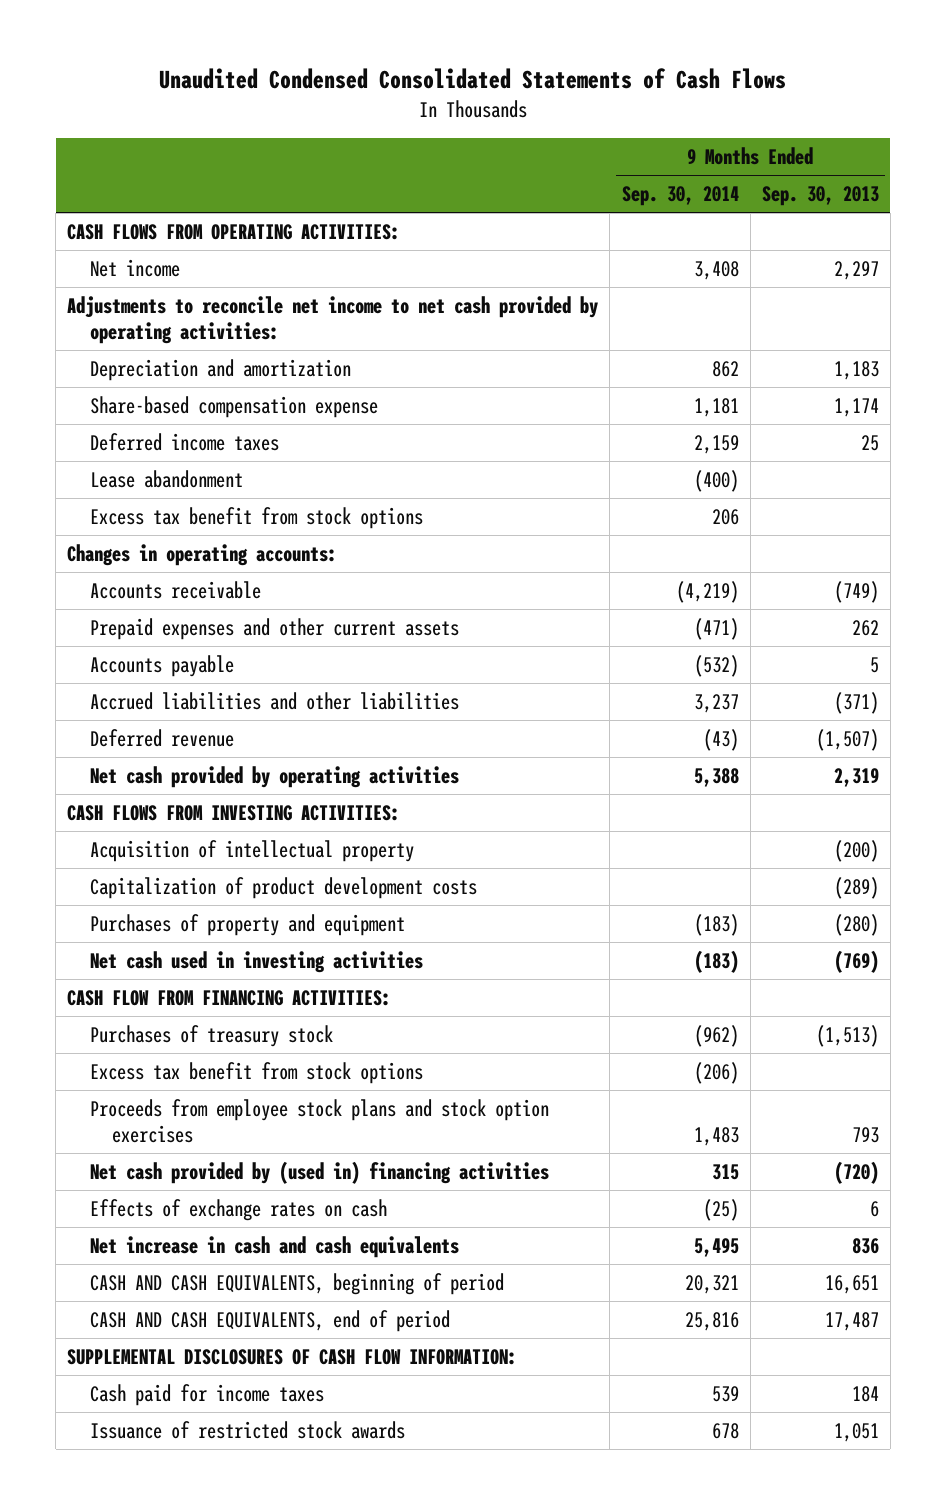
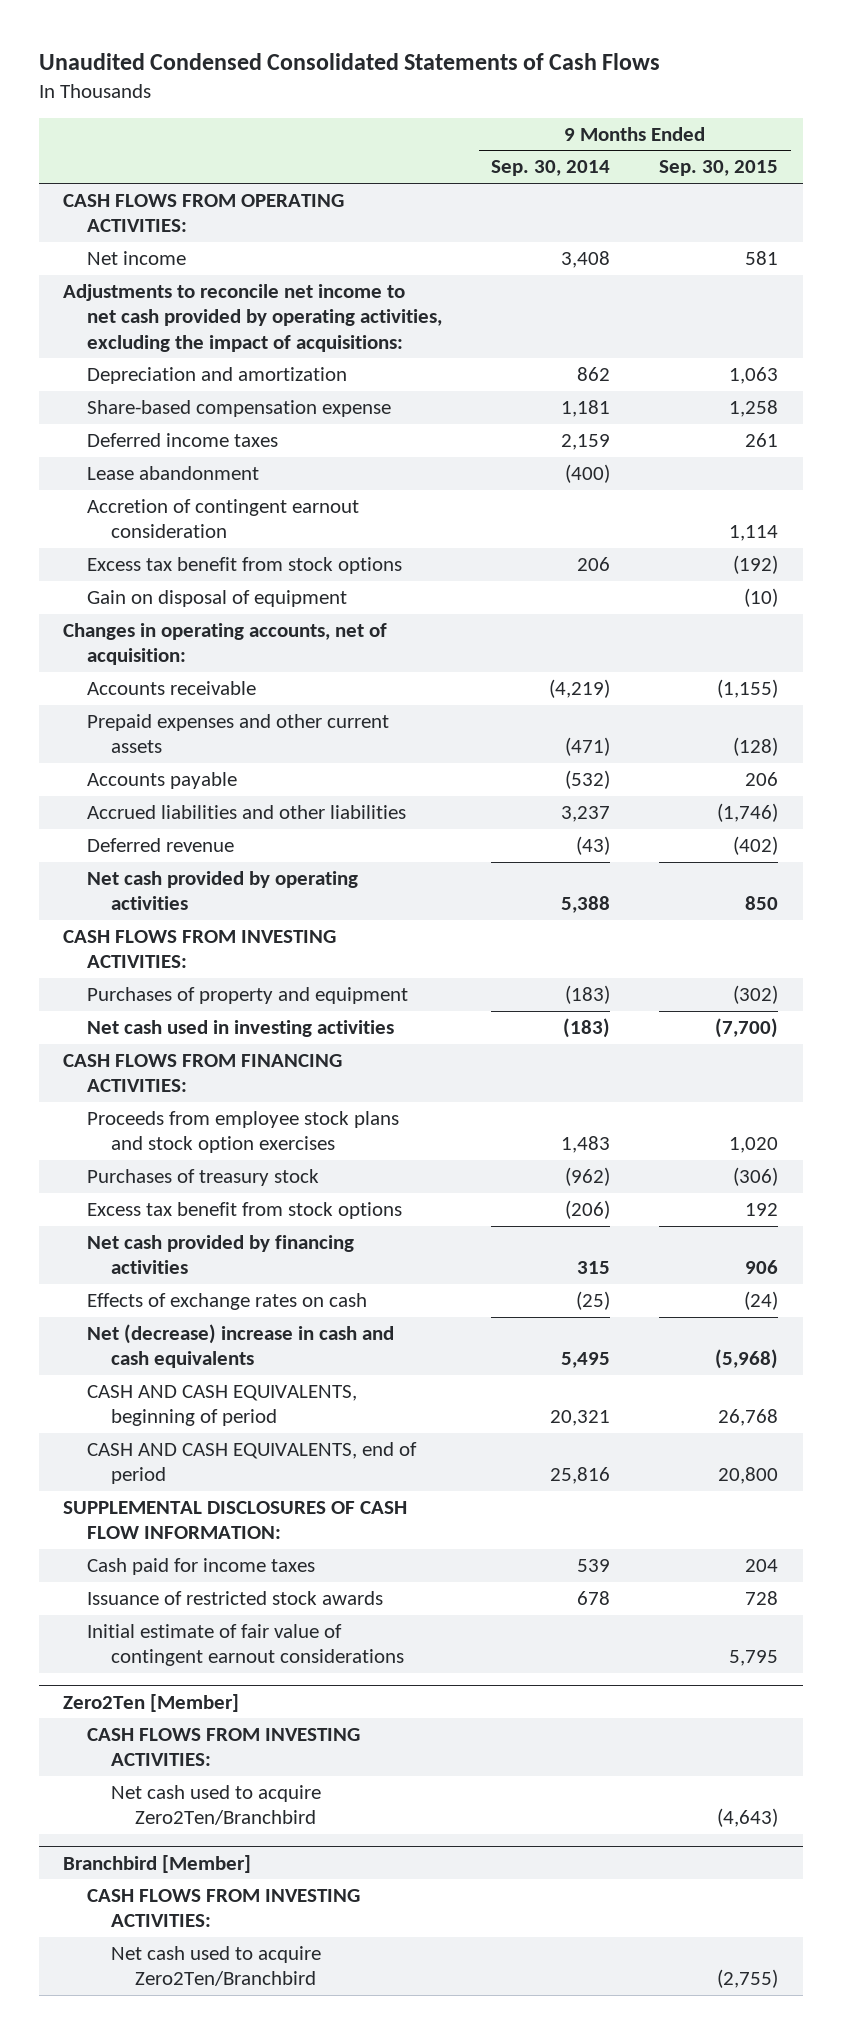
[761,186,879,207] Sep. 30, 2013 -> none
none -> [659,160,779,177] Sep. 30, 2015
[67,295,599,344] Adjustments to reconcile net income to net cash provided by operating activities: -> [63,283,443,352] Adjustments to reconcile net income to net cash provided by operating activities, excluding the impact of acquisitions:
none -> [87,498,360,539] Accretion of contingent earnout consideration
none -> [87,589,348,607] Gain on disposal of equipment
[67,543,338,566] Changes in operating accounts: -> [63,622,388,666] Changes in operating accounts, net of acquisition:
[89,839,414,862] Acquisition of intellectual property -> none
[89,876,477,899] Capitalization of product development costs -> none
[67,989,392,1006] CASH FLOW FROM FINANCING ACTIVITIES: -> [63,1053,343,1093] CASH FLOWS FROM FINANCING ACTIVITIES:
[89,1098,549,1143] Proceeds from employee stock plans and stock option exercises -> [87,1110,400,1154] Proceeds from employee stock plans and stock option exercises
[89,1160,549,1184] Net cash provided by (used in) financing activities -> [87,1234,355,1275] Net cash provided by financing activities
[89,1235,459,1258] Net increase in cash and cash equivalents -> [87,1323,395,1369] Net (decrease) increase in cash and cash equivalents
none -> [87,1623,405,1667] Initial estimate of fair value of contingent earnout considerations
none -> [63,1693,240,1712] Zero2Ten [Member]
none -> [87,1727,361,1767] CASH FLOWS FROM INVESTING ACTIVITIES:
none -> [111,1784,322,1826] Net cash used to acquire Zero2Ten/Branchbird
none -> [63,1854,252,1873] Branchbird [Member]
none -> [87,1888,361,1928] CASH FLOWS FROM INVESTING ACTIVITIES:
none -> [111,1945,322,1987] Net cash used to acquire Zero2Ten/Branchbird

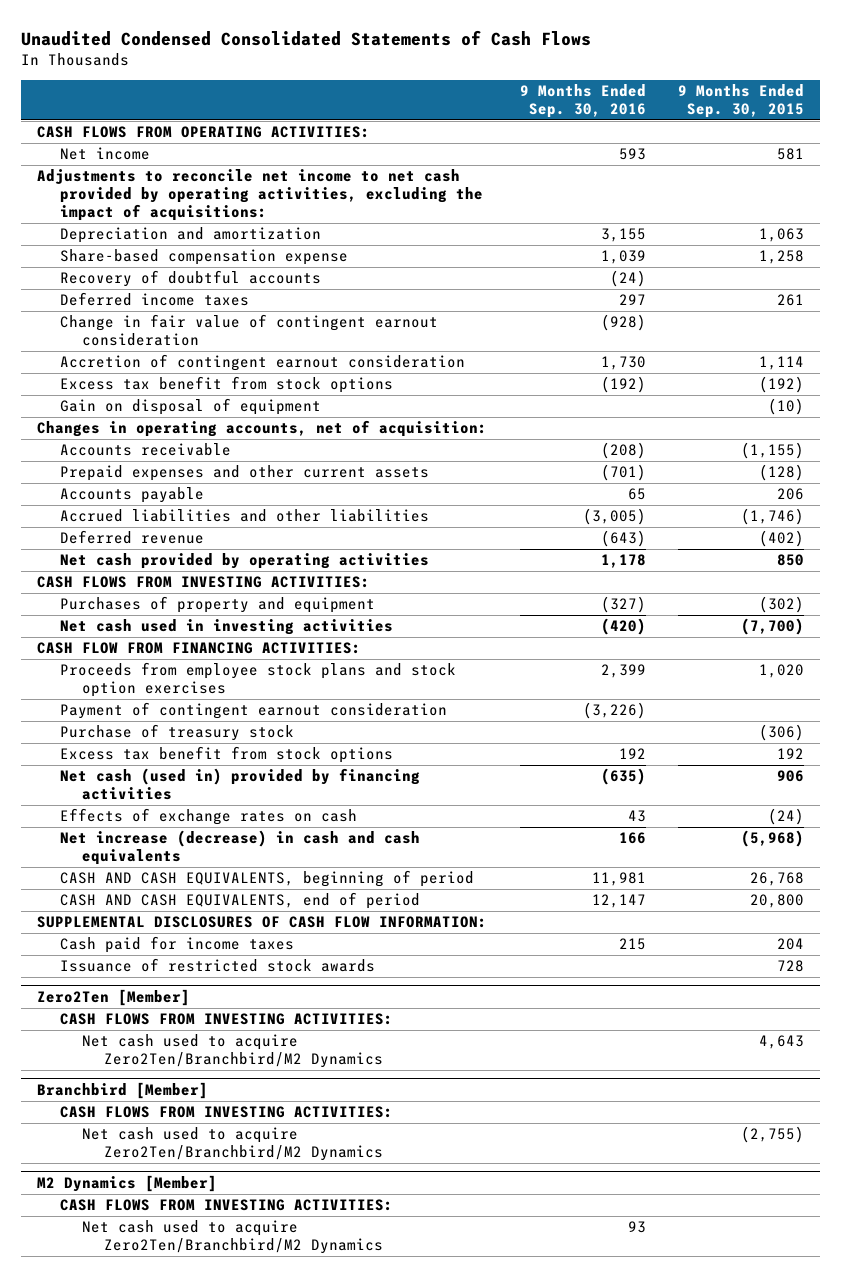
[491,160,611,177] Sep. 30, 2014 -> none
none -> [519,84,646,119] 9 Months Ended Sep. 30, 2016
none -> [59,270,321,288] Recovery of doubtful accounts
[87,465,260,480] Lease abandonment -> none
none -> [59,314,438,347] Change in fair value of contingent earnout consideration
[63,1053,343,1093] CASH FLOWS FROM FINANCING ACTIVITIES: -> [37,642,362,655] CASH FLOW FROM FINANCING ACTIVITIES:
none -> [59,702,447,720] Payment of contingent earnout consideration
[87,1168,320,1186] Purchases of treasury stock -> [59,724,294,742] Purchase of treasury stock
[87,1234,355,1275] Net cash provided by financing activities -> [59,768,420,801] Net cash (used in) provided by financing activities
[87,1323,395,1369] Net (decrease) increase in cash and cash equivalents -> [59,830,420,866] Net increase (decrease) in cash and cash equivalents
[87,1623,405,1667] Initial estimate of fair value of contingent earnout considerations -> none
[111,1784,322,1826] Net cash used to acquire Zero2Ten/Branchbird -> [81,1034,383,1069] Net cash used to acquire Zero2Ten/Branchbird/M2 Dynamics
[717,1808,779,1828] (4,643) -> [759,1035,805,1050] 4,643
[111,1945,322,1987] Net cash used to acquire Zero2Ten/Branchbird -> [81,1127,383,1162] Net cash used to acquire Zero2Ten/Branchbird/M2 Dynamics
none -> [37,1175,218,1193] M2 Dynamics [Member]
none -> [59,1199,393,1212] CASH FLOWS FROM INVESTING ACTIVITIES:
none -> [81,1220,383,1255] Net cash used to acquire Zero2Ten/Branchbird/M2 Dynamics

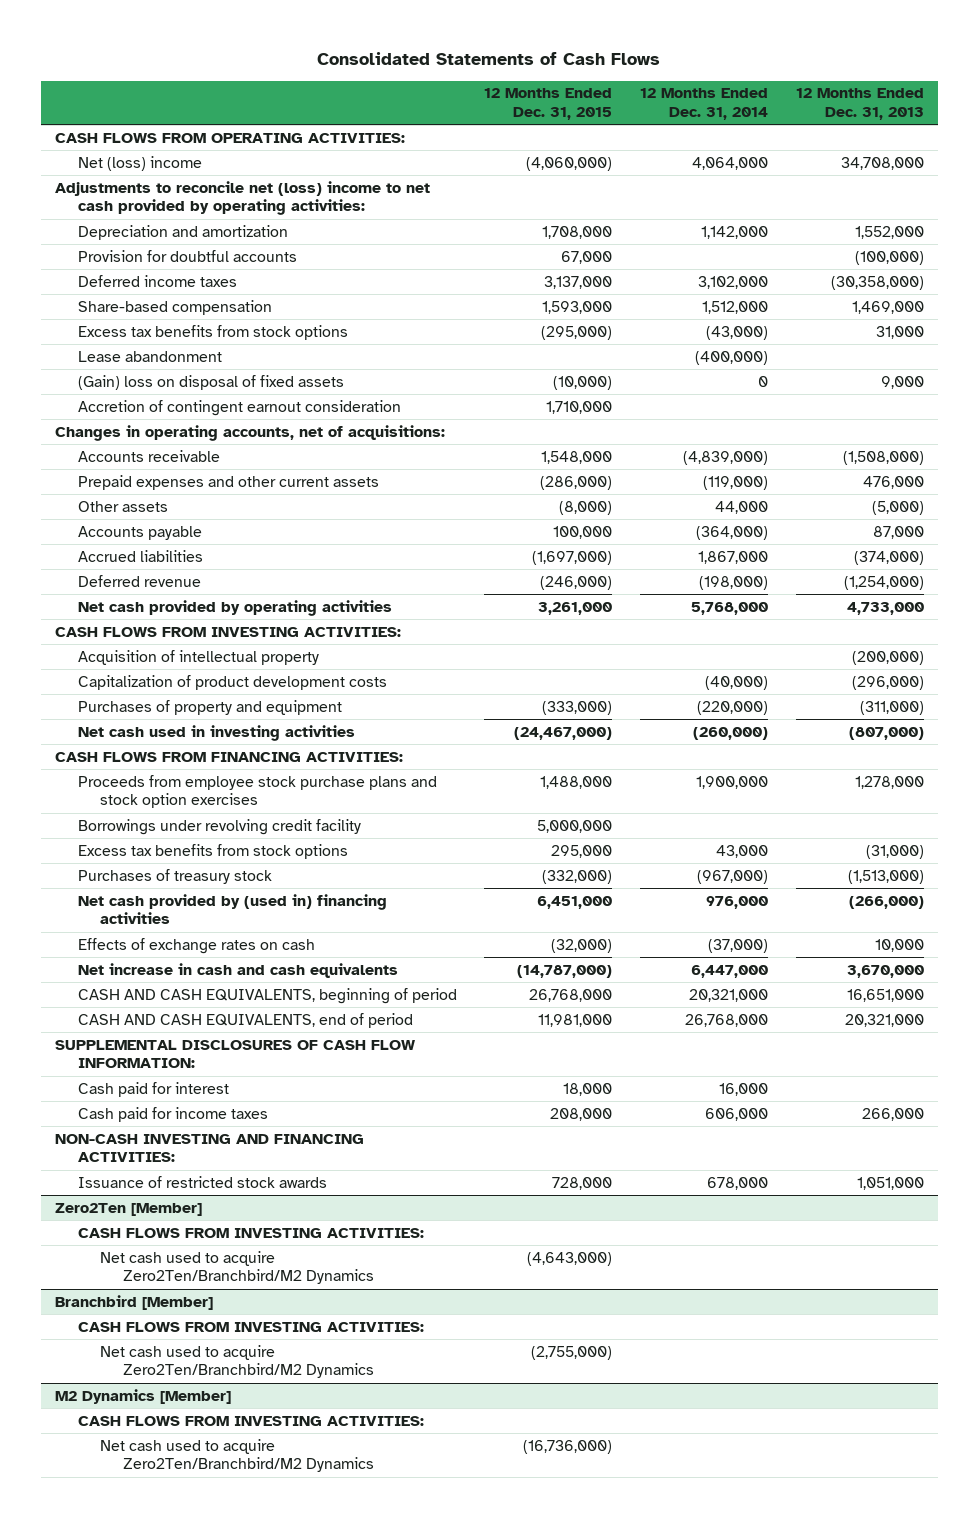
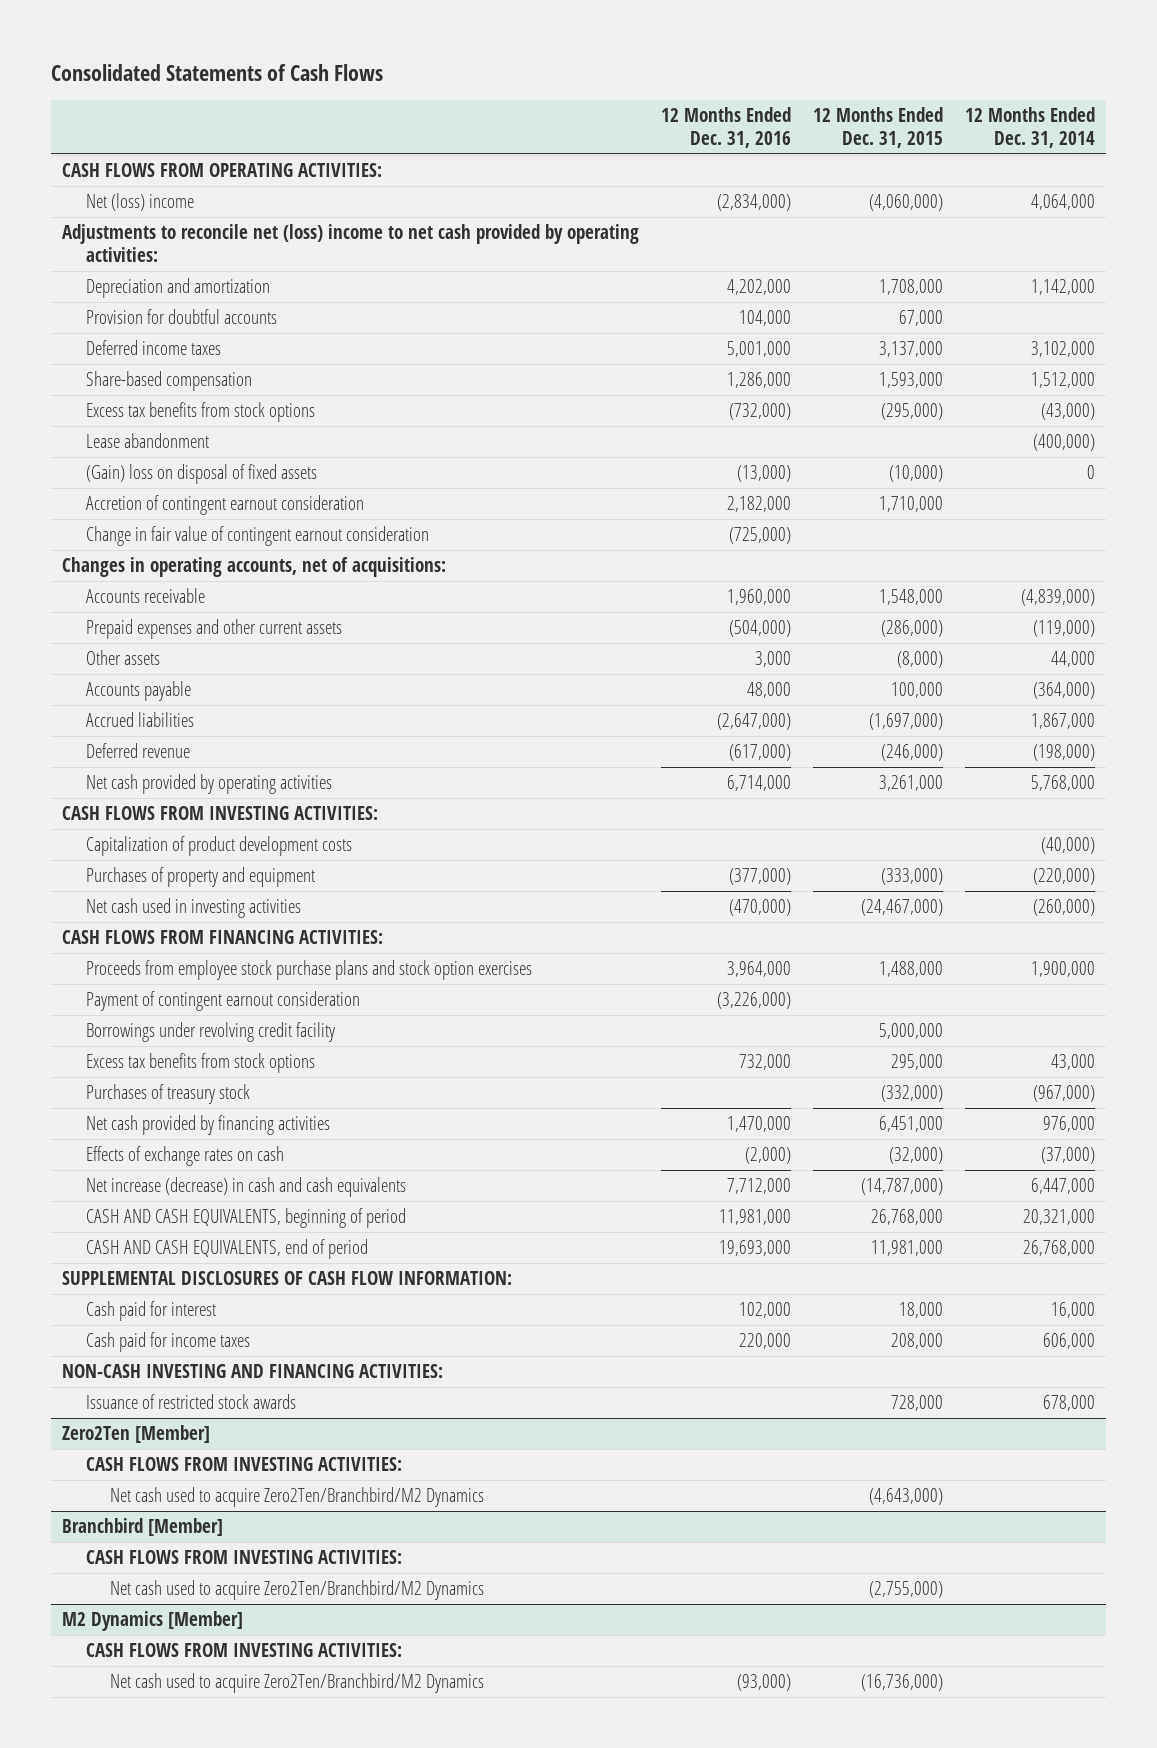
[795,88,924,120] 12 Months Ended Dec. 31, 2013 -> none
none -> [660,106,791,148] 12 Months Ended Dec. 31, 2016
none -> [85,526,429,547] Change in fair value of contingent earnout consideration
[77,649,319,665] Acquisition of intellectual property -> none
none -> [85,991,360,1012] Payment of contingent earnout consideration
[77,893,387,925] Net cash provided by (used in) financing activities -> [85,1115,330,1136] Net cash provided by financing activities
[77,962,398,978] Net increase in cash and cash equivalents -> [85,1177,406,1198] Net increase (decrease) in cash and cash equivalents

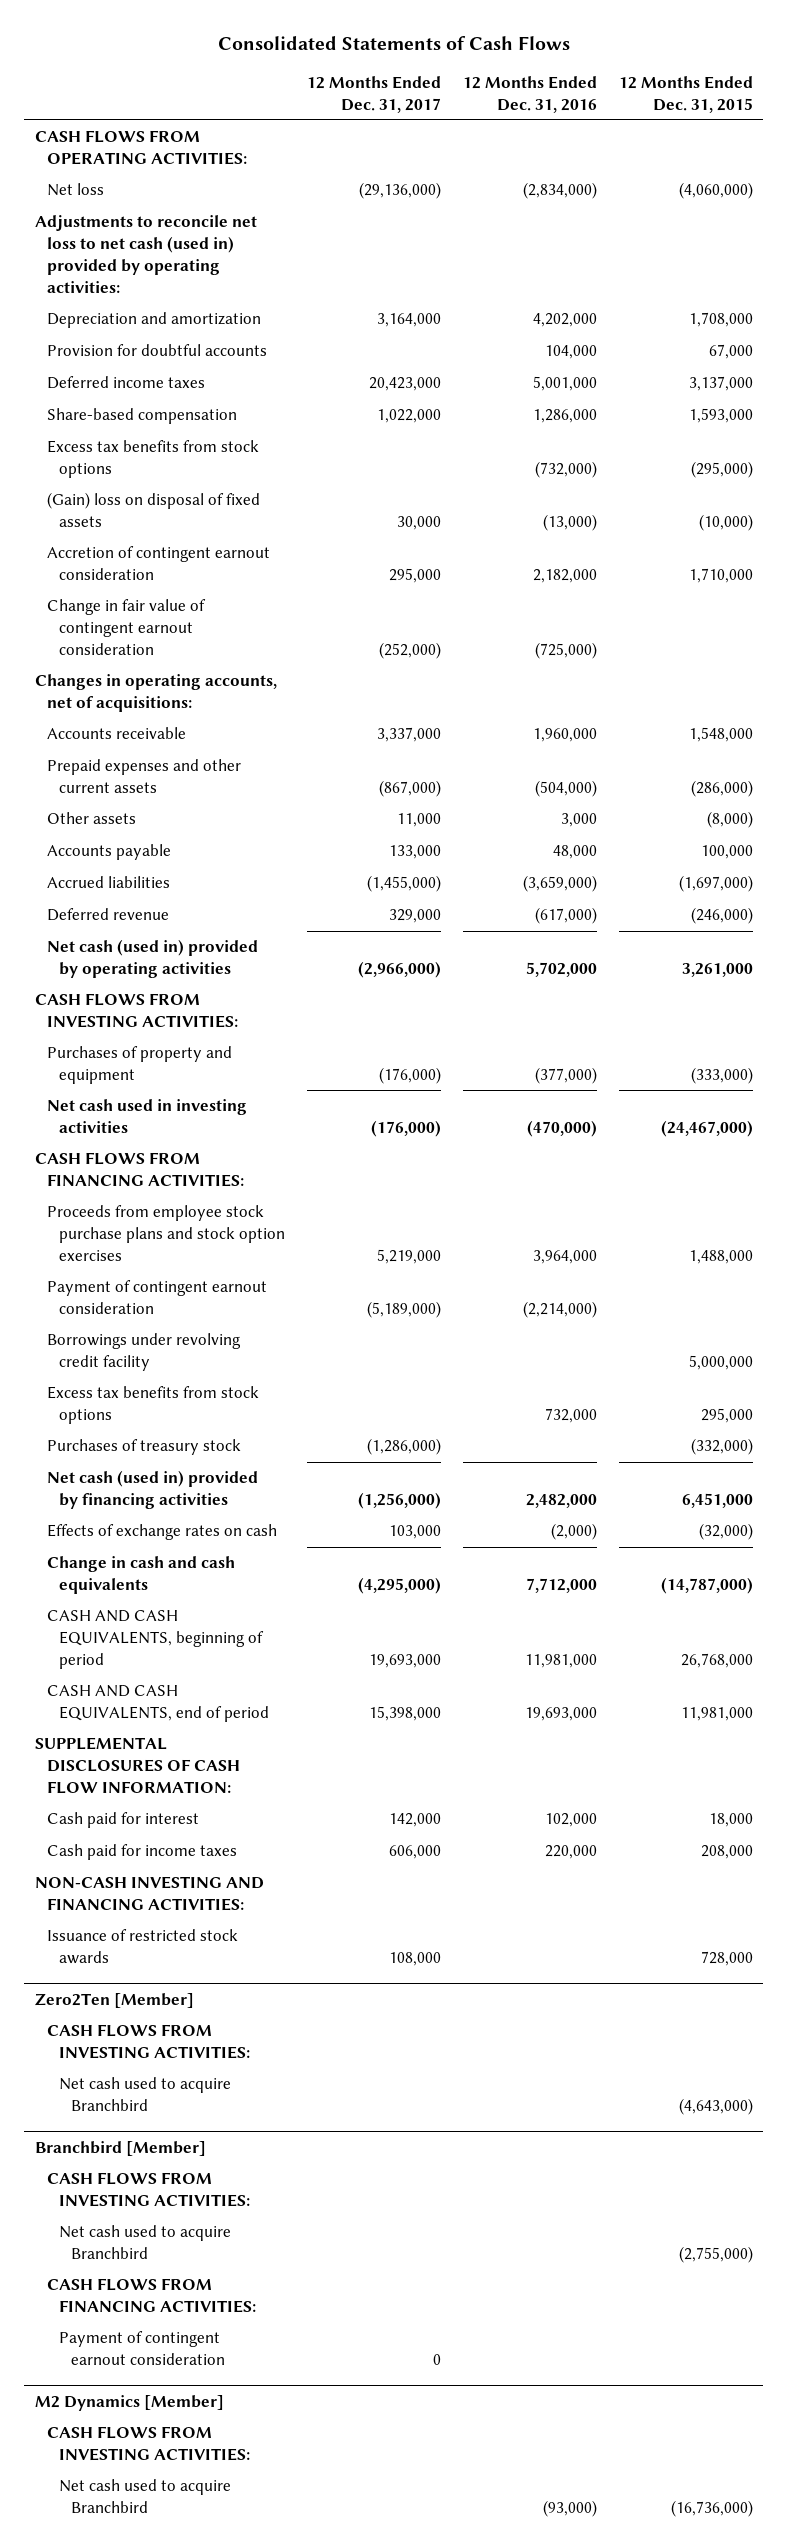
[964,106,1095,148] 12 Months Ended Dec. 31, 2014 -> none
none -> [306,75,441,113] 12 Months Ended Dec. 31, 2017
[85,193,194,212] Net (loss) income -> [46,183,104,197] Net loss
[61,224,639,263] Adjustments to reconcile net (loss) income to net cash provided by operating activities: -> [34,215,257,293] Adjustments to reconcile net loss to net cash (used in) provided by operating activities:
[85,433,209,449] Lease abandonment -> none
[716,713,791,731] (2,647,000) -> [522,875,597,893] (3,659,000)
[85,774,332,795] Net cash provided by operating activities -> [46,939,258,979] Net cash (used in) provided by operating activities
[726,775,791,792] 6,714,000 -> [525,962,597,978] 5,702,000
[85,836,352,857] Capitalization of product development costs -> none
[716,992,791,1010] (3,226,000) -> [522,1301,597,1319] (2,214,000)
[85,1115,330,1136] Net cash provided by financing activities -> [46,1470,258,1510] Net cash (used in) provided by financing activities
[726,1116,791,1133] 1,470,000 -> [525,1494,597,1509] 2,482,000
[85,1177,406,1198] Net increase (decrease) in cash and cash equivalents -> [46,1556,235,1595] Change in cash and cash equivalents
[109,1487,484,1508] Net cash used to acquire Zero2Ten/Branchbird/M2 Dynamics -> [59,2077,232,2112] Net cash used to acquire Branchbird
[109,1580,484,1601] Net cash used to acquire Zero2Ten/Branchbird/M2 Dynamics -> [59,2225,232,2260] Net cash used to acquire Branchbird
none -> [46,2278,257,2314] CASH FLOWS FROM FINANCING ACTIVITIES:
none -> [59,2331,226,2366] Payment of contingent earnout consideration
[109,1673,484,1694] Net cash used to acquire Zero2Ten/Branchbird/M2 Dynamics -> [59,2479,232,2514] Net cash used to acquire Branchbird

